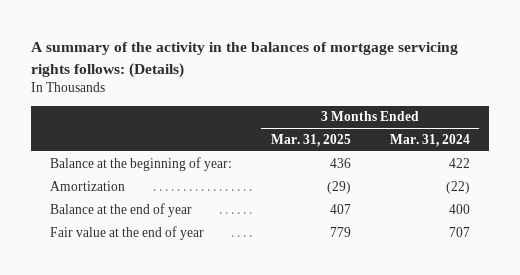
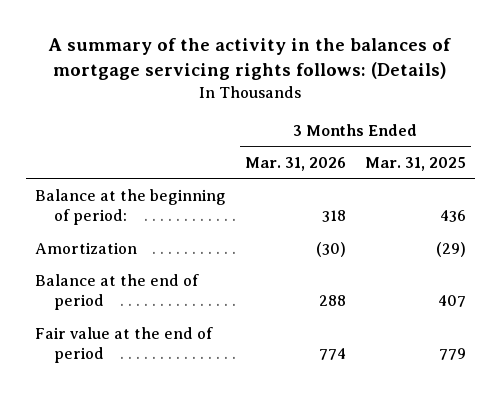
[389,133,470,147] Mar. 31, 2024 -> none
none -> [244,156,346,171] Mar. 31, 2026
[50,156,233,171] Balance at the beginning of year: -> [35,188,227,226] Balance at the beginning of period:
[50,202,193,217] Balance at the end of year -> [35,273,200,311] Balance at the end of period
[50,225,205,240] Fair value at the end of year -> [35,326,214,364] Fair value at the end of period

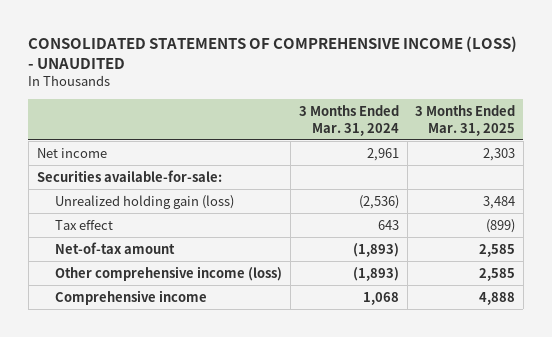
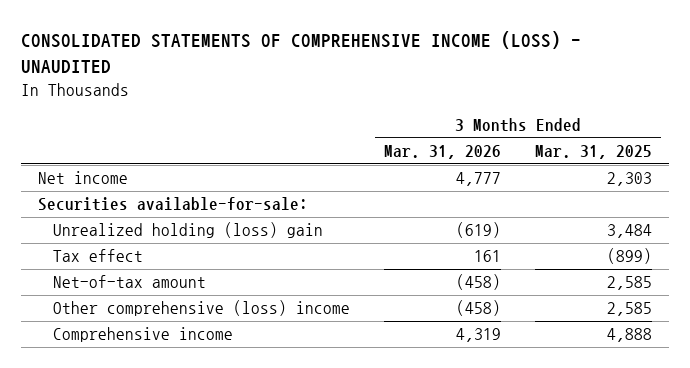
[298,105,399,136] 3 Months Ended Mar. 31, 2024 -> none
none -> [383,145,501,160] Mar. 31, 2026
[55,194,235,209] Unrealized holding gain (loss) -> [52,222,323,239] Unrealized holding (loss) gain
[55,265,283,281] Other comprehensive income (loss) -> [52,300,350,317] Other comprehensive (loss) income

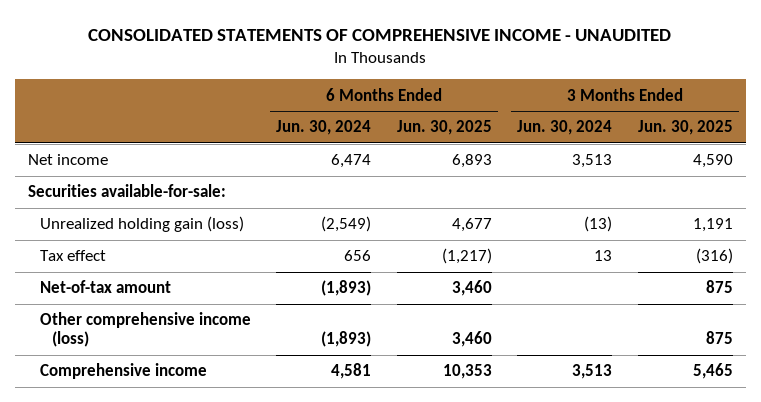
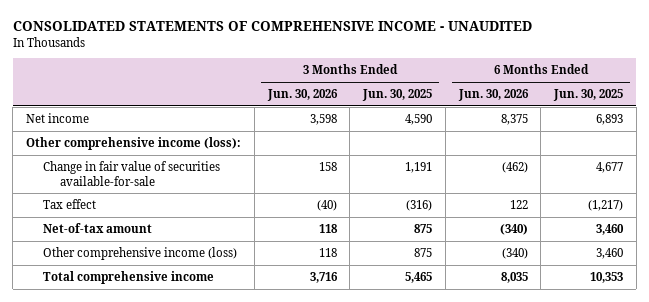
[276,120,372,136] Jun. 30, 2024 -> none
[517,120,613,136] Jun. 30, 2024 -> none
none -> [266,89,338,102] Jun. 30, 2026
none -> [457,89,529,102] Jun. 30, 2026
[27,184,226,198] Securities available-for-sale: -> none
none -> [26,137,242,151] Other comprehensive income (loss):
[39,216,244,233] Unrealized holding gain (loss) -> [42,161,220,186] Change in fair value of securities available-for-sale
[39,363,207,380] Comprehensive income -> [42,271,214,285] Total comprehensive income

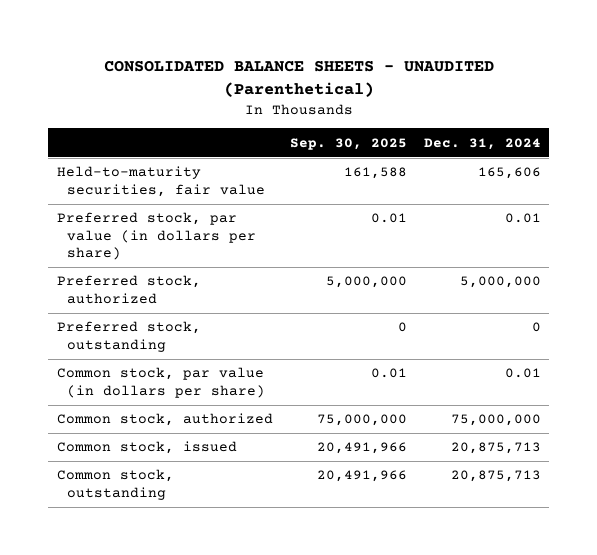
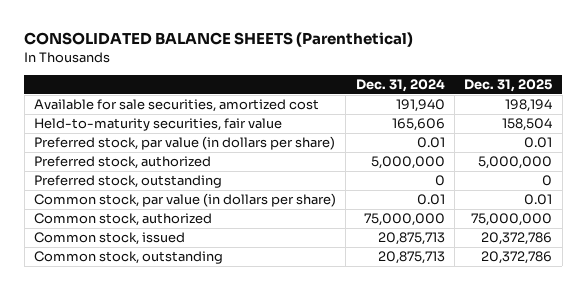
[103,59,494,97] CONSOLIDATED BALANCE SHEETS - UNAUDITED (Parenthetical) -> [24,32,414,48] CONSOLIDATED BALANCE SHEETS (Parenthetical)
[289,137,407,150] Sep. 30, 2025 -> none
none -> [464,78,553,92] Dec. 31, 2025
none -> [34,99,320,113] Available for sale securities, amortized cost

